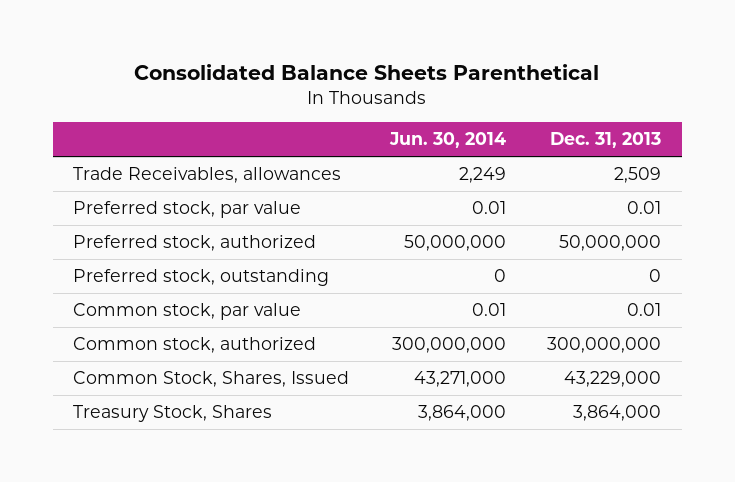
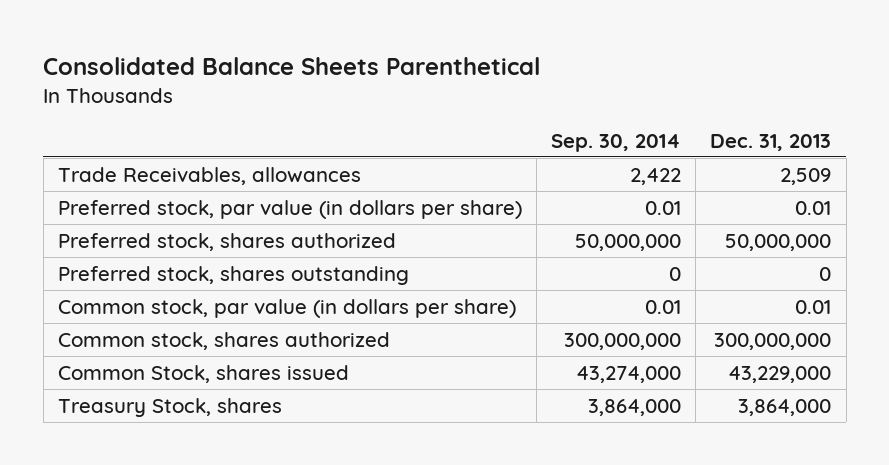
[389,132,507,149] Jun. 30, 2014 -> none
none -> [551,133,682,152] Sep. 30, 2014
[73,201,302,219] Preferred stock, par value -> [57,199,522,219] Preferred stock, par value (in dollars per share)
[73,235,317,252] Preferred stock, authorized -> [57,232,396,251] Preferred stock, shares authorized
[73,269,330,287] Preferred stock, outstanding -> [57,265,409,285] Preferred stock, shares outstanding
[73,303,302,321] Common stock, par value -> [57,298,516,318] Common stock, par value (in dollars per share)
[73,337,317,354] Common stock, authorized -> [57,331,390,350] Common stock, shares authorized
[73,371,350,388] Common Stock, Shares, Issued -> [57,364,349,383] Common Stock, shares issued
[73,405,273,423] Treasury Stock, Shares -> [57,397,282,417] Treasury Stock, shares

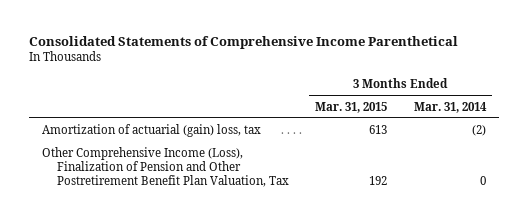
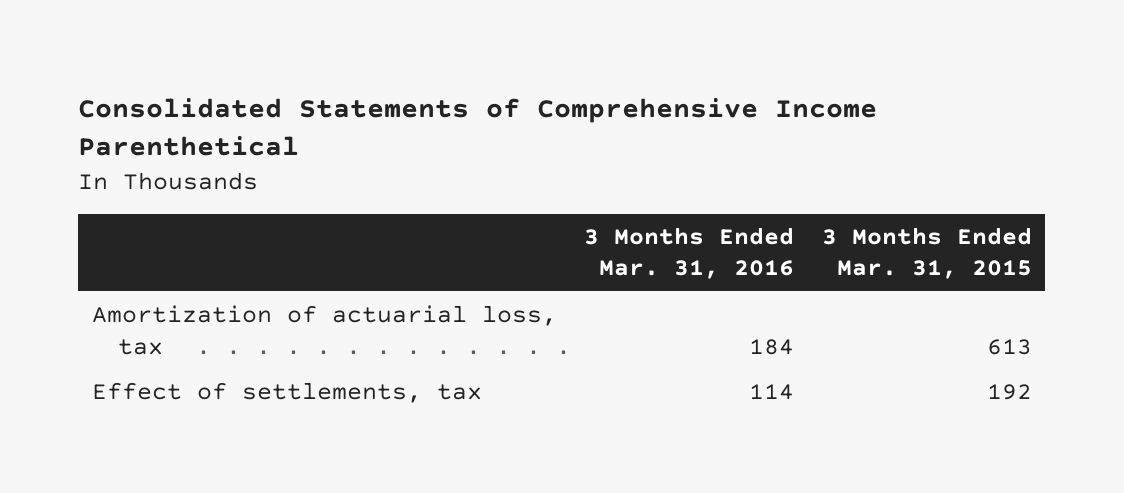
[413,101,487,113] Mar. 31, 2014 -> none
none -> [584,226,795,280] 3 Months Ended Mar. 31, 2016
[41,124,261,138] Amortization of actuarial (gain) loss, tax -> [92,305,558,355] Amortization of actuarial loss, tax
[41,147,289,187] Other Comprehensive Income (Loss), Finalization of Pension and Other Postretirement Benefit Plan Valuation, Tax -> [92,382,483,404] Effect of settlements, tax

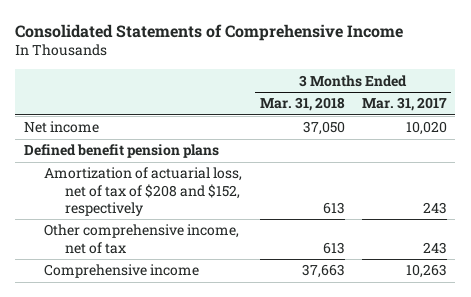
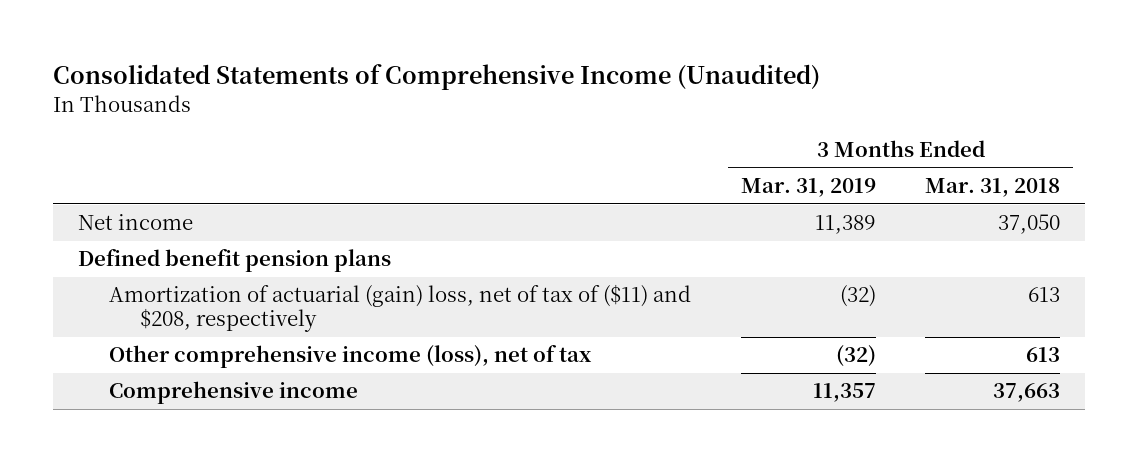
[15,23,404,41] Consolidated Statements of Comprehensive Income -> [52,64,820,91] Consolidated Statements of Comprehensive Income (Unaudited)
[361,97,447,112] Mar. 31, 2017 -> none
none -> [740,178,876,198] Mar. 31, 2019
[44,167,243,217] Amortization of actuarial loss, net of tax of $208 and $152, respectively -> [109,284,692,333] Amortization of actuarial (gain) loss, net of tax of ($11) and $208, respectively
[44,224,240,254] Other comprehensive income, net of tax -> [109,345,593,369] Other comprehensive income (loss), net of tax

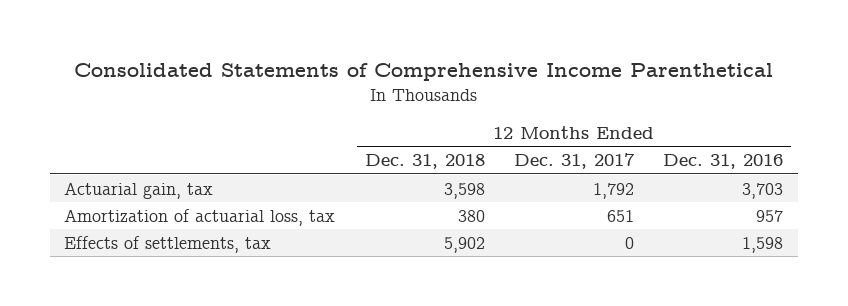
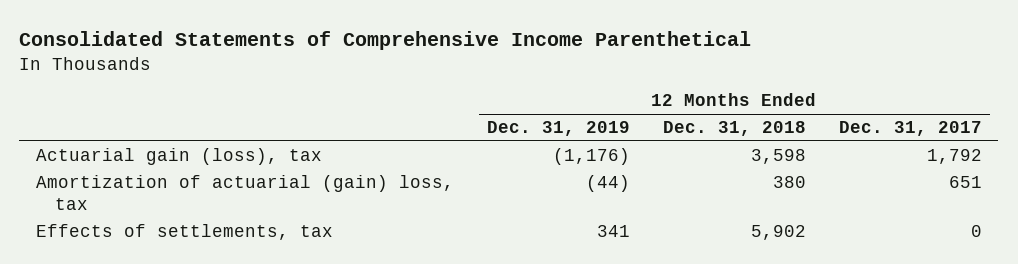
[663,154,784,170] Dec. 31, 2016 -> none
none -> [486,121,630,137] Dec. 31, 2019
[64,181,214,199] Actuarial gain, tax -> [35,148,322,166] Actuarial gain (loss), tax
[64,208,336,226] Amortization of actuarial loss, tax -> [35,175,454,210] Amortization of actuarial (gain) loss, tax

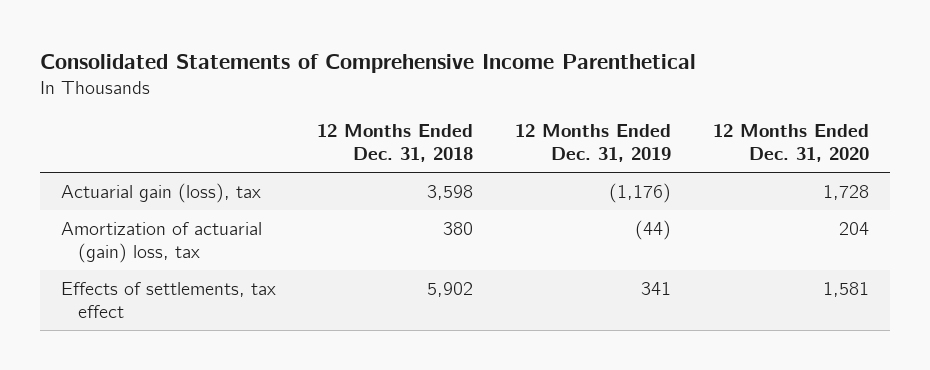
[838,121,982,137] Dec. 31, 2017 -> none
none -> [713,124,870,163] 12 Months Ended Dec. 31, 2020
[35,224,333,241] Effects of settlements, tax -> [60,281,276,318] Effects of settlements, tax effect

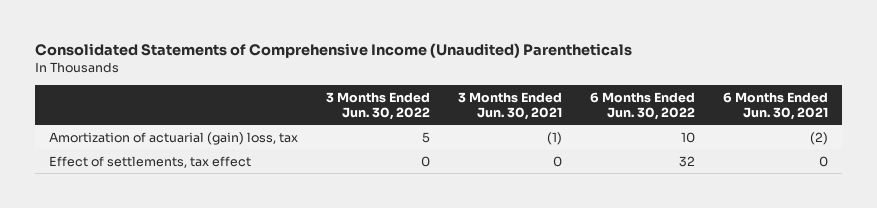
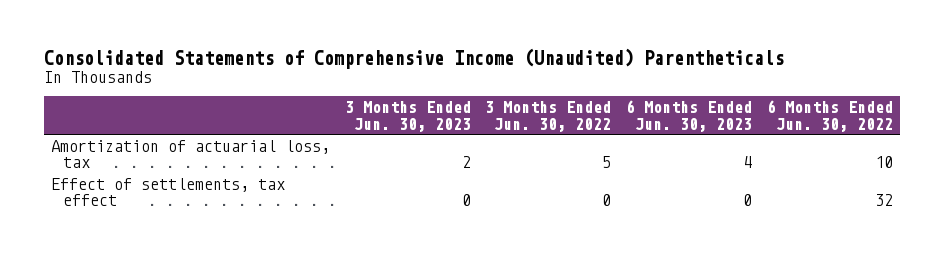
[458,91,563,120] 3 Months Ended Jun. 30, 2021 -> none
[722,91,828,120] 6 Months Ended Jun. 30, 2021 -> none
none -> [344,101,471,132] 3 Months Ended Jun. 30, 2023
none -> [626,100,753,132] 6 Months Ended Jun. 30, 2023
[49,131,299,145] Amortization of actuarial (gain) loss, tax -> [50,139,330,169] Amortization of actuarial loss, tax

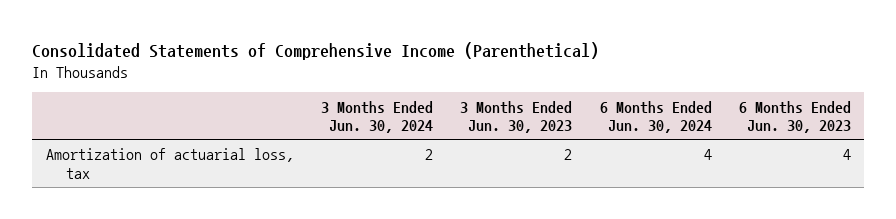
[43,47,784,69] Consolidated Statements of Comprehensive Income (Unaudited) Parentheticals -> [31,41,599,60] Consolidated Statements of Comprehensive Income (Parenthetical)
[485,101,612,132] 3 Months Ended Jun. 30, 2022 -> none
[766,100,893,132] 6 Months Ended Jun. 30, 2022 -> none
none -> [320,100,433,134] 3 Months Ended Jun. 30, 2024
none -> [599,100,712,134] 6 Months Ended Jun. 30, 2024
[50,177,285,207] Effect of settlements, tax effect -> none

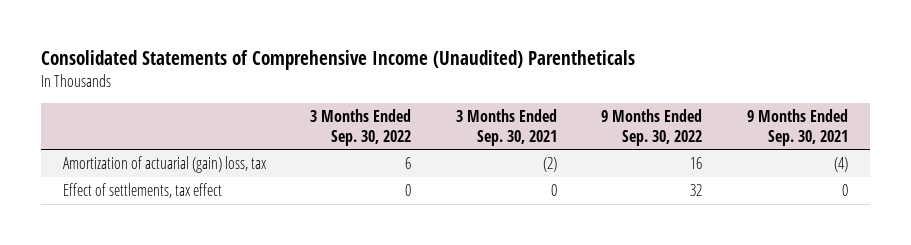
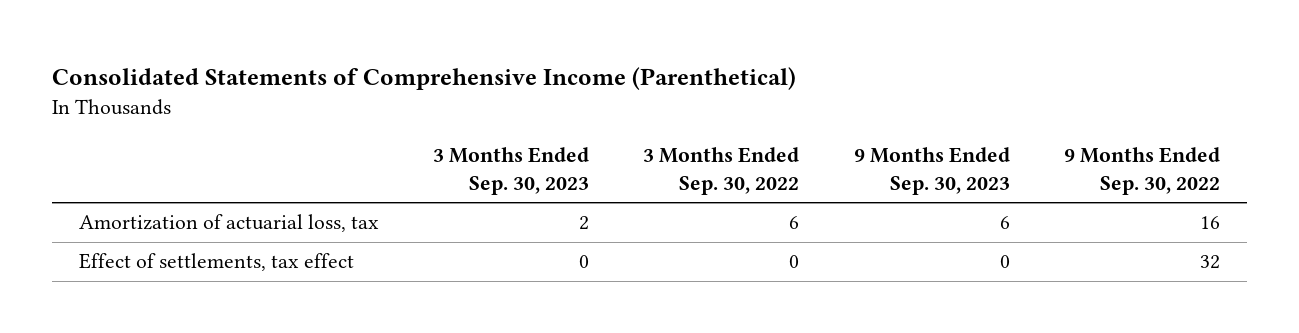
[40,50,635,71] Consolidated Statements of Comprehensive Income (Unaudited) Parentheticals -> [51,67,796,91] Consolidated Statements of Comprehensive Income (Parenthetical)
[455,108,557,146] 3 Months Ended Sep. 30, 2021 -> none
[746,108,848,146] 9 Months Ended Sep. 30, 2021 -> none
none -> [433,146,590,195] 3 Months Ended Sep. 30, 2023
none -> [853,146,1010,195] 9 Months Ended Sep. 30, 2023
[62,156,267,174] Amortization of actuarial (gain) loss, tax -> [78,214,379,233] Amortization of actuarial loss, tax

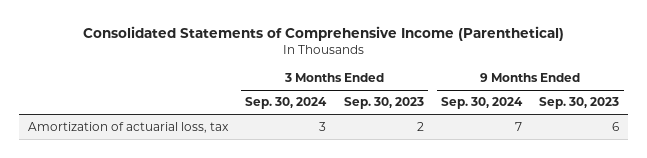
[643,146,800,195] 3 Months Ended Sep. 30, 2022 -> none
[1063,146,1220,195] 9 Months Ended Sep. 30, 2022 -> none
none -> [245,97,328,110] Sep. 30, 2024
none -> [440,97,523,110] Sep. 30, 2024
[78,253,354,272] Effect of settlements, tax effect -> none

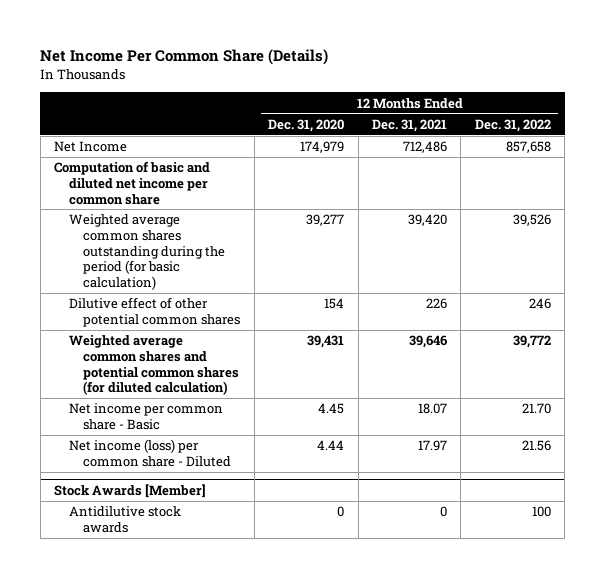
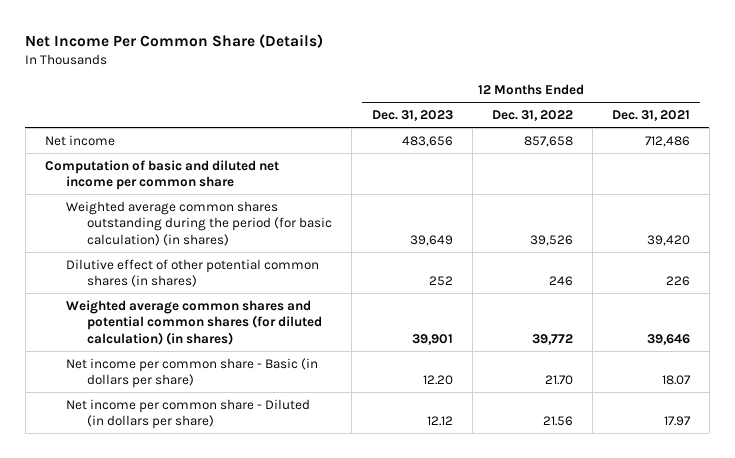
[268,118,345,132] Dec. 31, 2020 -> none
none -> [371,109,453,121] Dec. 31, 2023
[54,141,128,153] Net Income -> [44,134,115,146] Net income
[54,484,207,499] Stock Awards [Member] -> none
[68,506,181,533] Antidilutive stock awards -> none
[68,214,226,290] Weighted average common shares outstanding during the period (for basic calculation) -> [66,200,333,246] Weighted average common shares outstanding during the period (for basic calculation) (in shares)
[68,297,241,327] Dilutive effect of other potential common shares -> [66,258,320,288] Dilutive effect of other potential common shares (in shares)
[68,335,240,396] Weighted average common shares and potential common shares (for diluted calculation) -> [66,299,323,345] Weighted average common shares and potential common shares (for diluted calculation) (in shares)
[68,403,223,430] Net income per common share - Basic -> [66,357,319,389] Net income per common share - Basic (in dollars per share)
[68,439,232,467] Net income (loss) per common share - Diluted -> [66,398,311,430] Net income per common share - Diluted (in dollars per share)

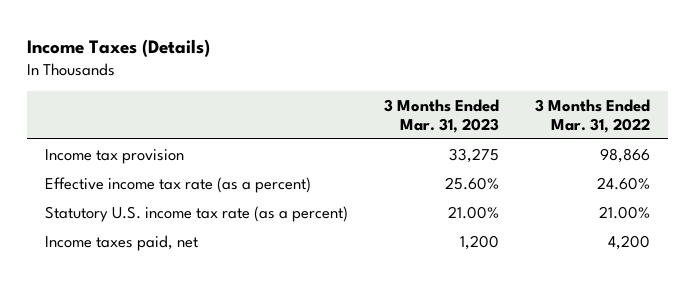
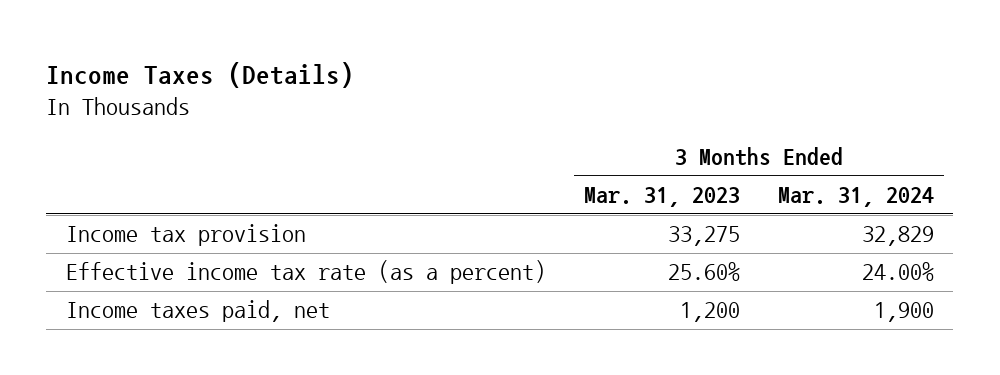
[535,98,651,133] 3 Months Ended Mar. 31, 2022 -> none
none -> [778,187,935,208] Mar. 31, 2024
[45,205,349,222] Statutory U.S. income tax rate (as a percent) -> none

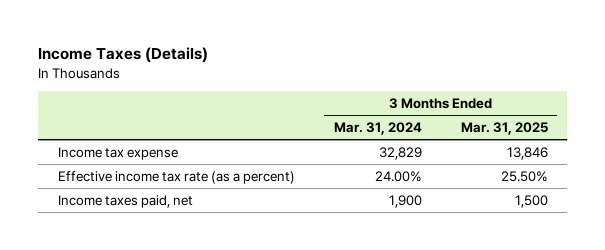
[583,187,740,208] Mar. 31, 2023 -> none
none -> [460,122,548,136] Mar. 31, 2025
[65,224,306,247] Income tax provision -> [57,146,178,160] Income tax expense

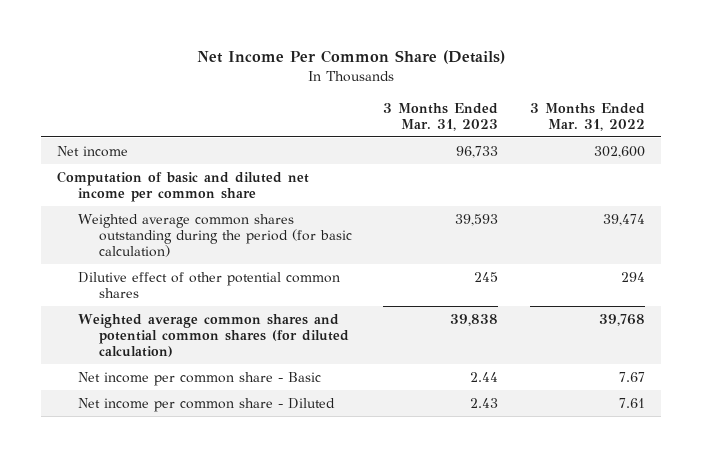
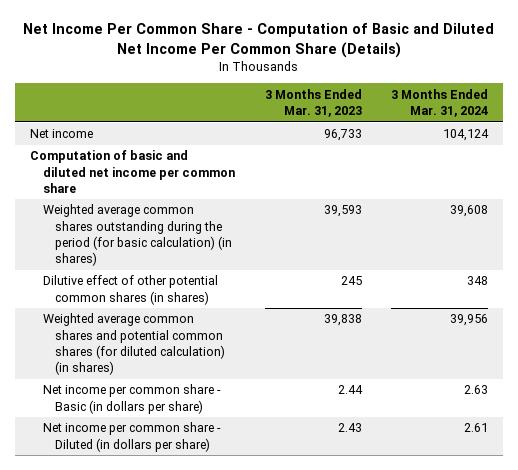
[196,50,505,65] Net Income Per Common Share (Details) -> [23,23,495,58] Net Income Per Common Share - Computation of Basic and Diluted Net Income Per Common Share (Details)
[530,102,646,131] 3 Months Ended Mar. 31, 2022 -> none
none -> [391,88,489,118] 3 Months Ended Mar. 31, 2024
[77,213,352,257] Weighted average common shares outstanding during the period (for basic calculation) -> [42,204,233,267] Weighted average common shares outstanding during the period (for basic calculation) (in shares)
[77,271,340,298] Dilutive effect of other potential common shares -> [42,275,218,305] Dilutive effect of other potential common shares (in shares)
[77,313,349,357] Weighted average common shares and potential common shares (for diluted calculation) -> [42,313,226,376] Weighted average common shares and potential common shares (for diluted calculation) (in shares)
[77,371,321,386] Net income per common share - Basic -> [42,384,221,414] Net income per common share - Basic (in dollars per share)
[77,397,335,412] Net income per common share - Diluted -> [42,422,221,452] Net income per common share - Diluted (in dollars per share)

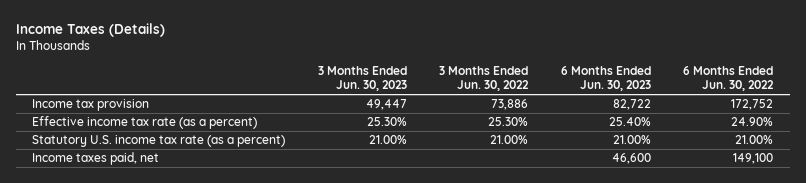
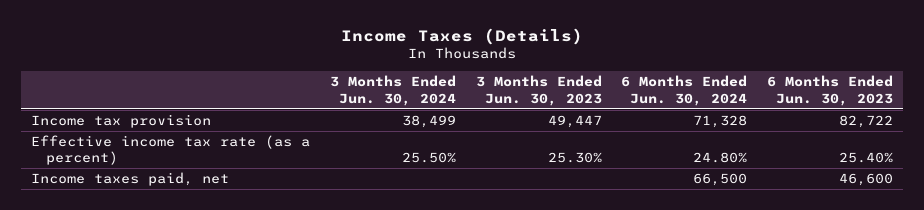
[439,66,530,92] 3 Months Ended Jun. 30, 2022 -> none
[683,66,775,92] 6 Months Ended Jun. 30, 2022 -> none
none -> [329,75,456,106] 3 Months Ended Jun. 30, 2024
none -> [621,75,748,106] 6 Months Ended Jun. 30, 2024
[32,135,286,148] Statutory U.S. income tax rate (as a percent) -> none

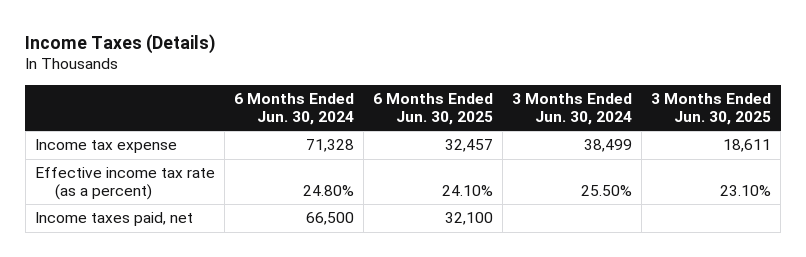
[475,75,602,106] 3 Months Ended Jun. 30, 2023 -> none
[767,75,894,106] 6 Months Ended Jun. 30, 2023 -> none
none -> [372,92,493,125] 6 Months Ended Jun. 30, 2025
none -> [651,92,772,125] 3 Months Ended Jun. 30, 2025
[30,114,211,129] Income tax provision -> [34,139,177,154] Income tax expense

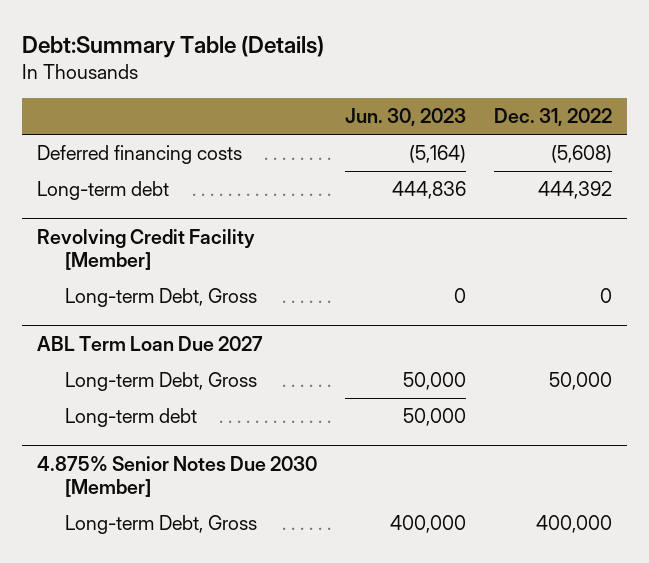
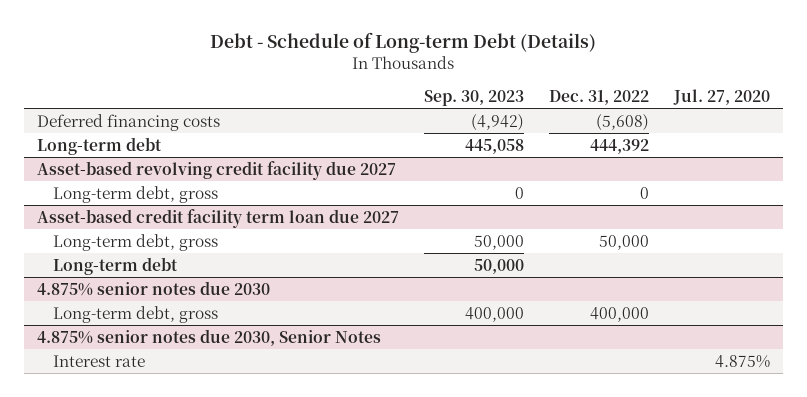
[22,35,325,58] Debt:Summary Table (Details) -> [210,32,597,54] Debt - Schedule of Long-term Debt (Details)
[345,108,467,127] Jun. 30, 2023 -> none
none -> [423,89,524,106] Sep. 30, 2023
none -> [673,88,771,105] Jul. 27, 2020
[36,228,255,270] Revolving Credit Facility [Member] -> [36,160,396,180] Asset-based revolving credit facility due 2027
[64,288,257,308] Long-term Debt, Gross -> [52,185,218,203] Long-term debt, gross
[36,335,263,351] ABL Term Loan Due 2027 -> [36,208,399,228] Asset-based credit facility term loan due 2027
[64,372,257,392] Long-term Debt, Gross -> [52,233,218,251] Long-term debt, gross
[36,455,317,497] 4.875% Senior Notes Due 2030 [Member] -> [36,280,270,296] 4.875% senior notes due 2030
[64,515,257,535] Long-term Debt, Gross -> [52,305,218,323] Long-term debt, gross
none -> [36,328,381,346] 4.875% senior notes due 2030, Senior Notes
none -> [52,354,145,367] Interest rate

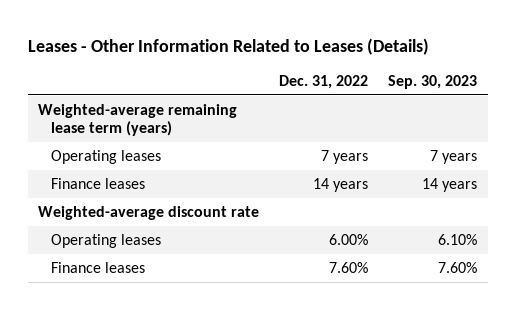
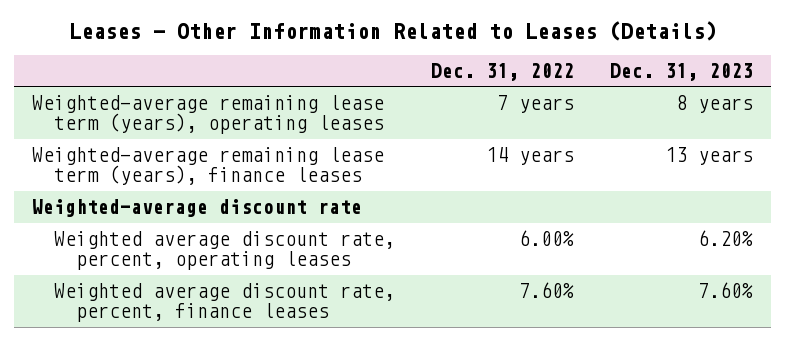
[388,74,478,89] Sep. 30, 2023 -> none
none -> [609,62,753,81] Dec. 31, 2023
[37,103,237,137] Weighted-average remaining lease term (years) -> none
[50,149,161,164] Operating leases -> [32,95,385,135] Weighted-average remaining lease term (years), operating leases
[50,177,145,189] Finance leases -> [32,147,385,186] Weighted-average remaining lease term (years), finance leases
[50,233,161,248] Operating leases -> [54,231,396,271] Weighted average discount rate, percent, operating leases
[50,261,145,273] Finance leases -> [54,283,396,323] Weighted average discount rate, percent, finance leases

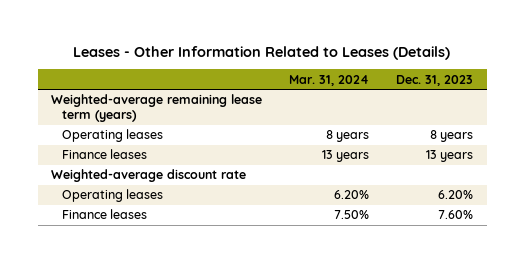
[431,62,575,81] Dec. 31, 2022 -> none
none -> [289,74,370,86] Mar. 31, 2024
none -> [51,94,263,123] Weighted-average remaining lease term (years)
[32,95,385,135] Weighted-average remaining lease term (years), operating leases -> [61,129,163,143] Operating leases
[32,147,385,186] Weighted-average remaining lease term (years), finance leases -> [61,149,147,160] Finance leases
[54,231,396,271] Weighted average discount rate, percent, operating leases -> [61,189,163,203] Operating leases
[54,283,396,323] Weighted average discount rate, percent, finance leases -> [61,209,147,220] Finance leases

